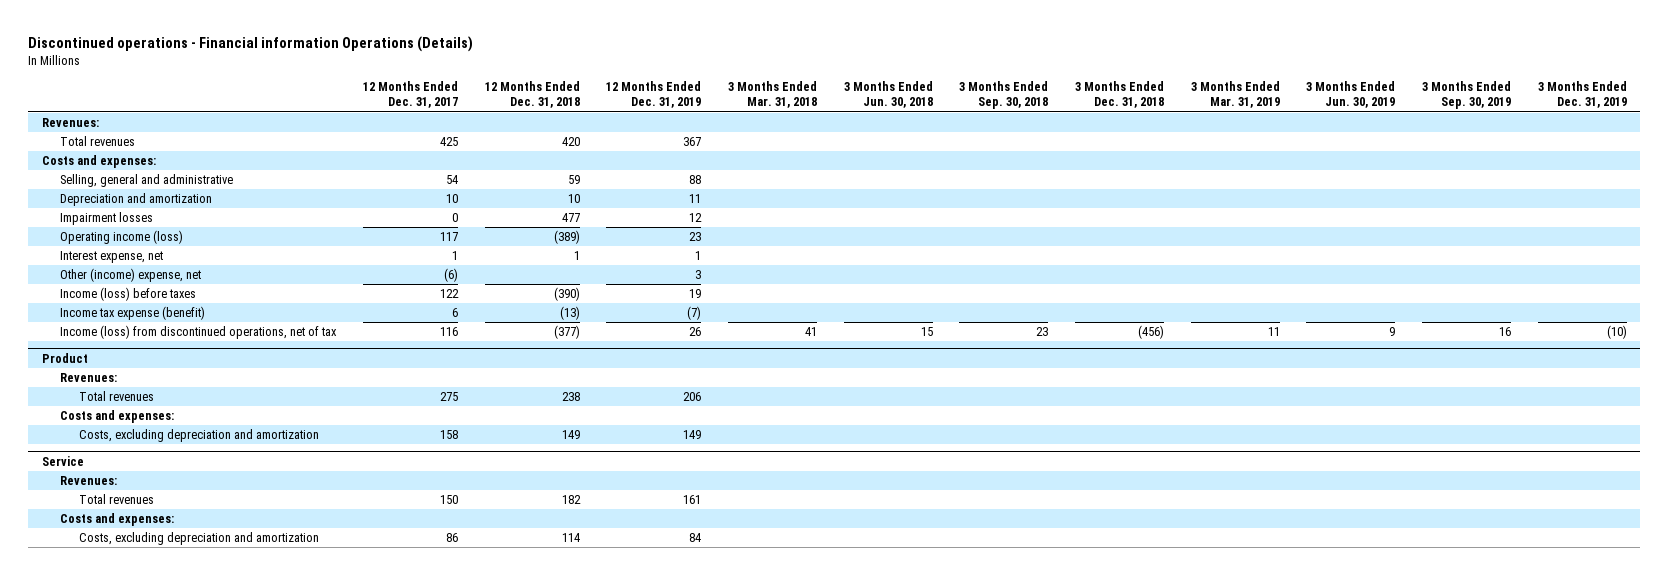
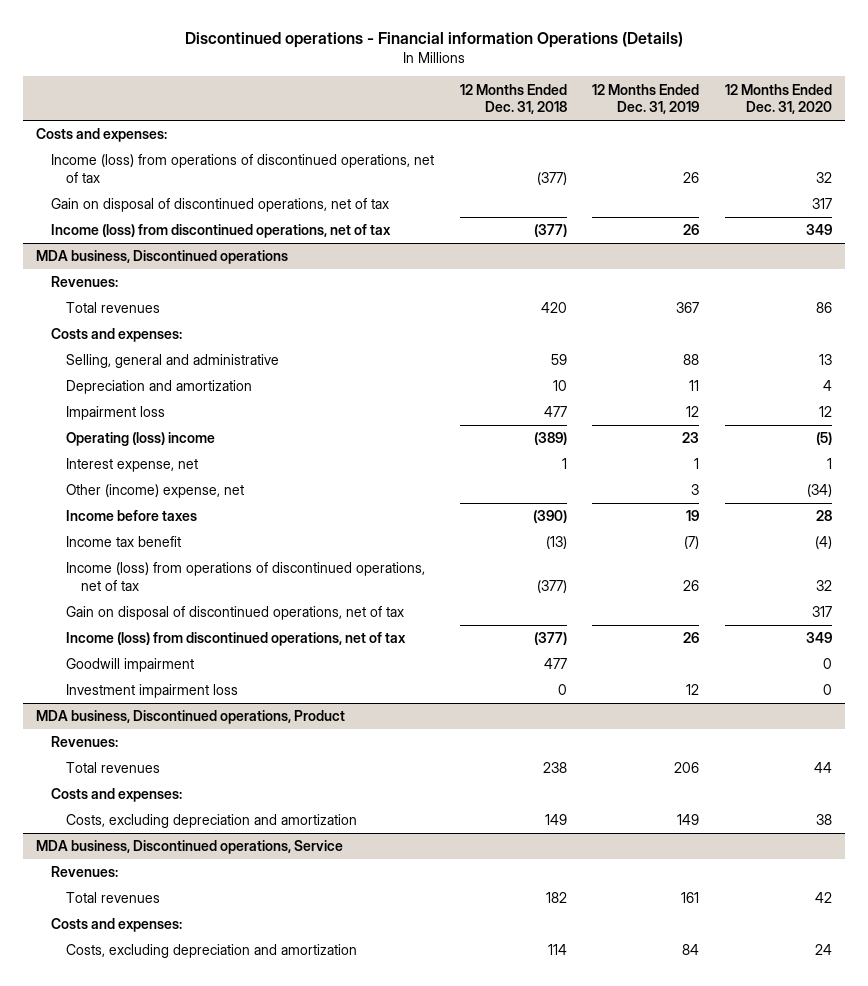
[362,81,458,109] 12 Months Ended Dec. 31, 2017 -> none
[727,81,817,109] 3 Months Ended Mar. 31, 2018 -> none
[843,81,933,109] 3 Months Ended Jun. 30, 2018 -> none
[959,81,1049,110] 3 Months Ended Sep. 30, 2018 -> none
[1074,81,1164,109] 3 Months Ended Dec. 31, 2018 -> none
[1190,81,1280,109] 3 Months Ended Mar. 31, 2019 -> none
[1306,81,1396,109] 3 Months Ended Jun. 30, 2019 -> none
[1421,81,1511,110] 3 Months Ended Sep. 30, 2019 -> none
[1537,81,1627,109] 3 Months Ended Dec. 31, 2019 -> none
none -> [725,83,833,115] 12 Months Ended Dec. 31, 2020
none -> [35,128,167,143] Costs and expenses:
none -> [50,154,434,183] Income (loss) from operations of discontinued operations, net of tax
none -> [50,198,389,213] Gain on disposal of discontinued operations, net of tax
none -> [50,224,391,239] Income (loss) from discontinued operations, net of tax
none -> [35,250,288,265] MDA business, Discontinued operations
[60,212,154,226] Impairment losses -> [65,406,165,421] Impairment loss
[60,230,184,245] Operating income (loss) -> [65,432,215,447] Operating (loss) income
[60,287,197,302] Income (loss) before taxes -> [65,510,197,522] Income before taxes
[60,306,206,321] Income tax expense (benefit) -> [65,536,181,548] Income tax benefit
none -> [65,562,425,591] Income (loss) from operations of discontinued operations, net of tax
none -> [65,606,404,621] Gain on disposal of discontinued operations, net of tax
[41,352,88,363] Product -> none
none -> [65,658,194,673] Goodwill impairment
none -> [65,684,238,699] Investment impairment loss
none -> [35,710,345,725] MDA business, Discontinued operations, Product
[41,455,84,466] Service -> none
none -> [35,840,343,855] MDA business, Discontinued operations, Service

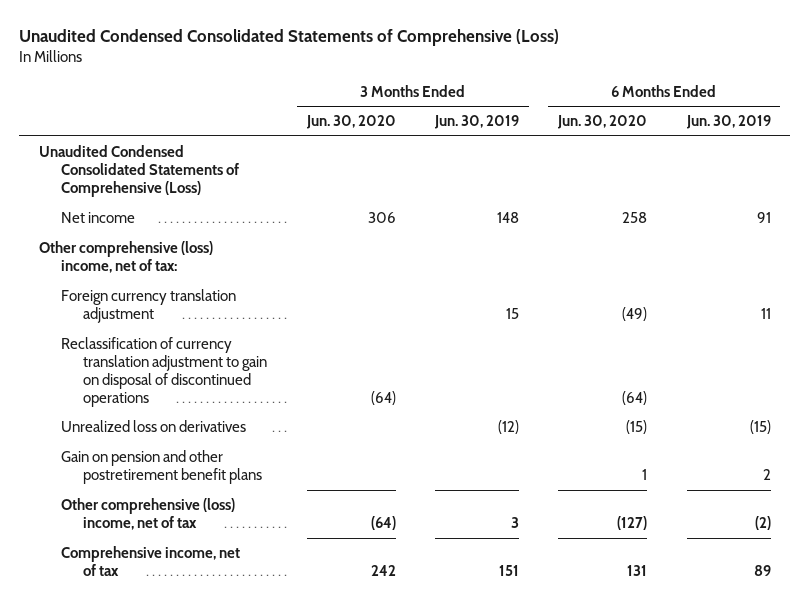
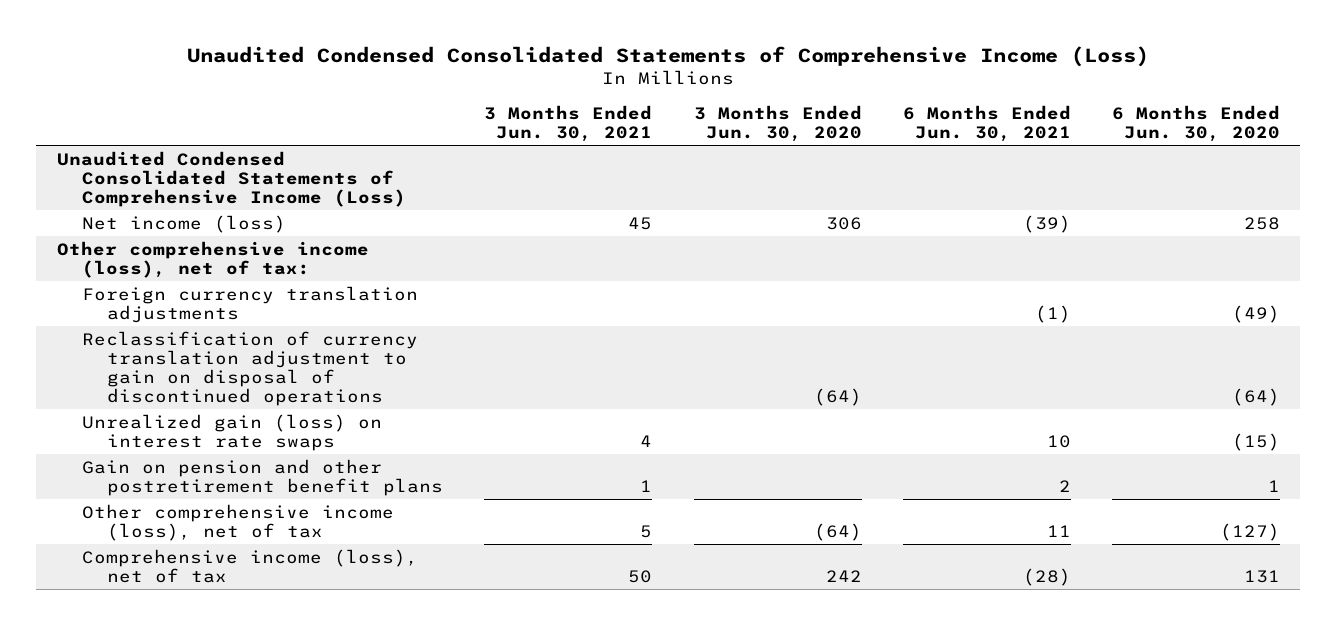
[19,28,560,46] Unaudited Condensed Consolidated Statements of Comprehensive (Loss) -> [187,45,1150,67] Unaudited Condensed Consolidated Statements of Comprehensive Income (Loss)
[433,115,519,130] Jun. 30, 2019 -> none
[685,115,771,130] Jun. 30, 2019 -> none
none -> [484,104,653,142] 3 Months Ended Jun. 30, 2021
none -> [902,104,1071,142] 6 Months Ended Jun. 30, 2021
[38,144,240,197] Unaudited Condensed Consolidated Statements of Comprehensive (Loss) -> [56,150,407,207] Unaudited Condensed Consolidated Statements of Comprehensive Income (Loss)
[61,211,136,223] Net income -> [82,214,287,233] Net income (loss)
[38,240,213,273] Other comprehensive (loss) income, net of tax: -> [56,240,369,278] Other comprehensive income (loss), net of tax:
[61,288,237,323] Foreign currency translation adjustment -> [82,285,419,323] Foreign currency translation adjustments
[61,419,247,432] Unrealized loss on derivatives -> [82,413,383,451] Unrealized gain (loss) on interest rate swaps
[61,497,236,530] Other comprehensive (loss) income, net of tax -> [82,503,395,541] Other comprehensive income (loss), net of tax
[61,545,241,576] Comprehensive income, net of tax -> [82,548,419,583] Comprehensive income (loss), net of tax

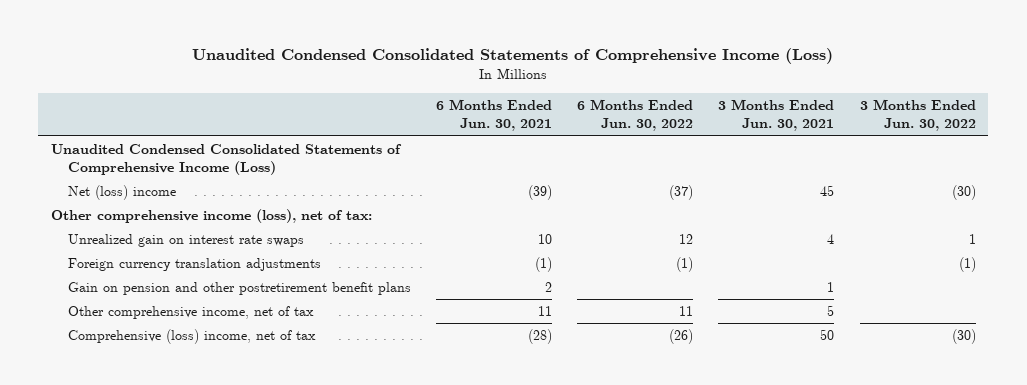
[693,104,862,142] 3 Months Ended Jun. 30, 2020 -> none
[1111,104,1280,142] 6 Months Ended Jun. 30, 2020 -> none
none -> [577,99,694,132] 6 Months Ended Jun. 30, 2022
none -> [859,99,976,132] 3 Months Ended Jun. 30, 2022
[82,214,287,233] Net income (loss) -> [67,184,176,200] Net (loss) income
none -> [67,233,304,247] Unrealized gain on interest rate swaps
[82,330,419,406] Reclassification of currency translation adjustment to gain on disposal of discontinued operations -> none
[82,413,383,451] Unrealized gain (loss) on interest rate swaps -> none
[82,503,395,541] Other comprehensive income (loss), net of tax -> [67,305,314,319] Other comprehensive income, net of tax
[82,548,419,583] Comprehensive income (loss), net of tax -> [67,328,316,344] Comprehensive (loss) income, net of tax

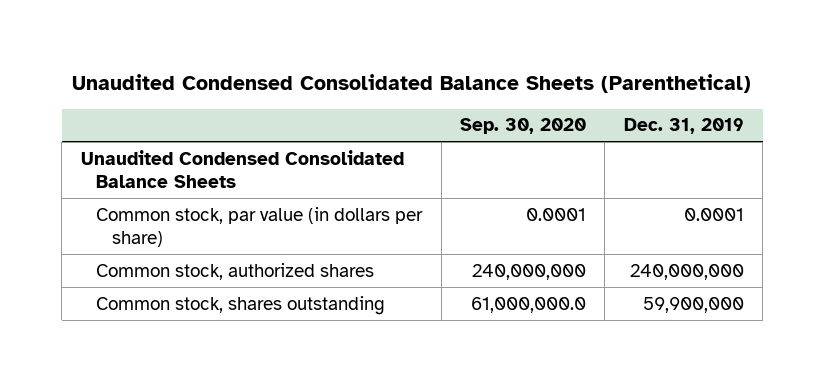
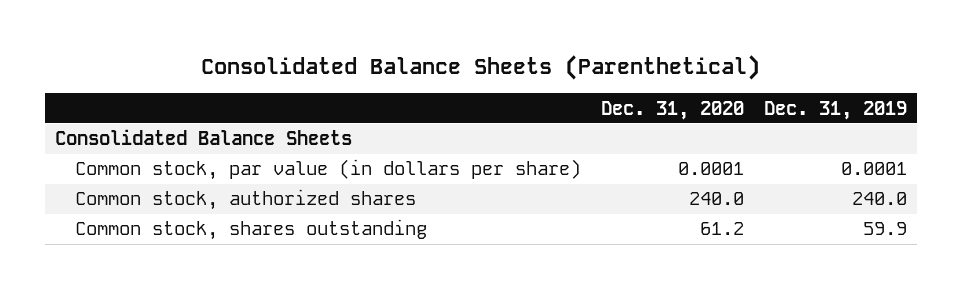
[72,74,752,94] Unaudited Condensed Consolidated Balance Sheets (Parenthetical) -> [200,55,760,81] Consolidated Balance Sheets (Parenthetical)
[460,118,587,135] Sep. 30, 2020 -> none
none -> [600,100,744,120] Dec. 31, 2020
[80,149,404,188] Unaudited Condensed Consolidated Balance Sheets -> [55,129,353,146] Consolidated Balance Sheets
[629,263,744,280] 240,000,000 -> [851,192,907,206] 240.0
[642,296,744,313] 59,900,000 -> [862,222,907,236] 59.9

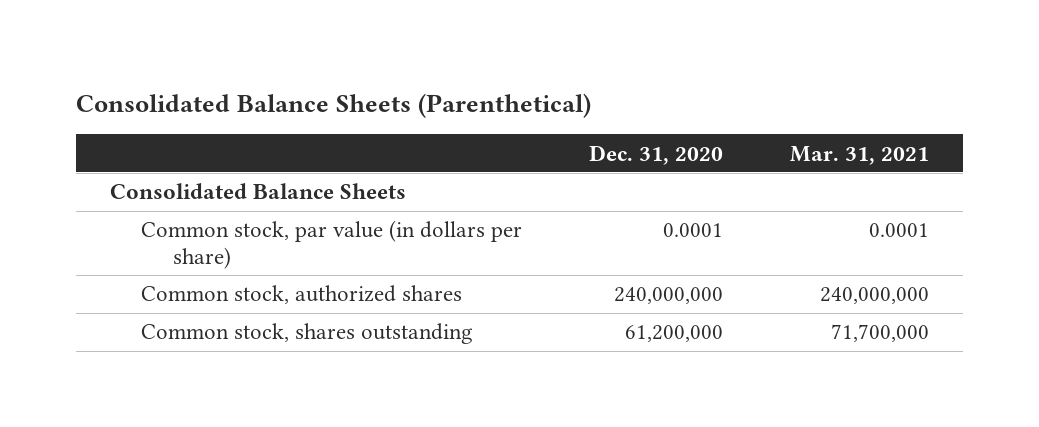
[763,100,907,120] Dec. 31, 2019 -> none
none -> [790,145,930,165] Mar. 31, 2021
[688,192,744,206] 240.0 -> [614,287,724,305] 240,000,000
[699,222,744,236] 61.2 -> [625,325,724,343] 61,200,000

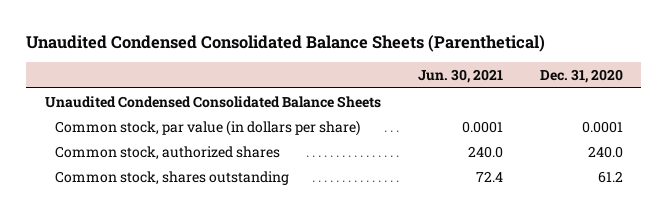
[76,92,592,118] Consolidated Balance Sheets (Parenthetical) -> [26,35,546,53] Unaudited Condensed Consolidated Balance Sheets (Parenthetical)
[790,145,930,165] Mar. 31, 2021 -> none
none -> [417,69,503,84] Jun. 30, 2021
[109,183,406,200] Consolidated Balance Sheets -> [44,95,381,108] Unaudited Condensed Consolidated Balance Sheets
[614,287,724,305] 240,000,000 -> [587,145,623,158] 240.0
[625,325,724,343] 61,200,000 -> [597,170,623,183] 61.2

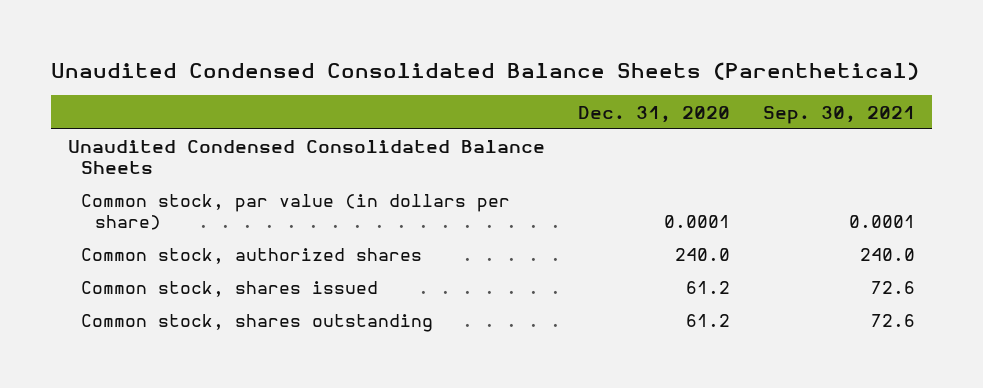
[417,69,503,84] Jun. 30, 2021 -> none
none -> [763,105,916,124] Sep. 30, 2021
none -> [81,281,379,298] Common stock, shares issued

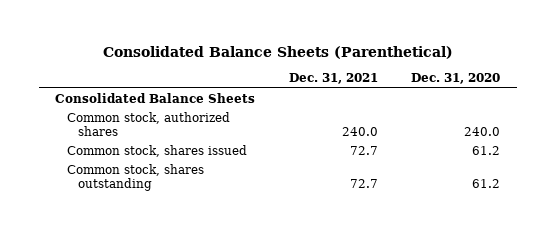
[50,61,919,80] Unaudited Condensed Consolidated Balance Sheets (Parenthetical) -> [102,45,453,59] Consolidated Balance Sheets (Parenthetical)
[763,105,916,124] Sep. 30, 2021 -> none
none -> [288,73,378,85] Dec. 31, 2021
[81,194,511,230] Common stock, par value (in dollars per share) -> none
[67,140,545,174] Unaudited Condensed Consolidated Balance Sheets -> [55,92,256,103] Consolidated Balance Sheets

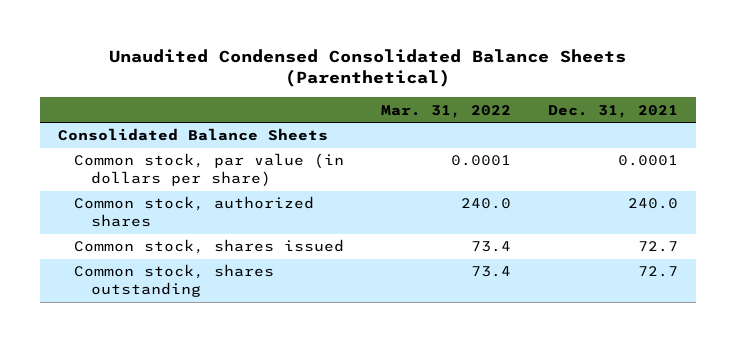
[102,45,453,59] Consolidated Balance Sheets (Parenthetical) -> [108,48,626,88] Unaudited Condensed Consolidated Balance Sheets (Parenthetical)
[411,73,501,85] Dec. 31, 2020 -> none
none -> [380,104,511,118] Mar. 31, 2022
none -> [74,153,345,188] Common stock, par value (in dollars per share)

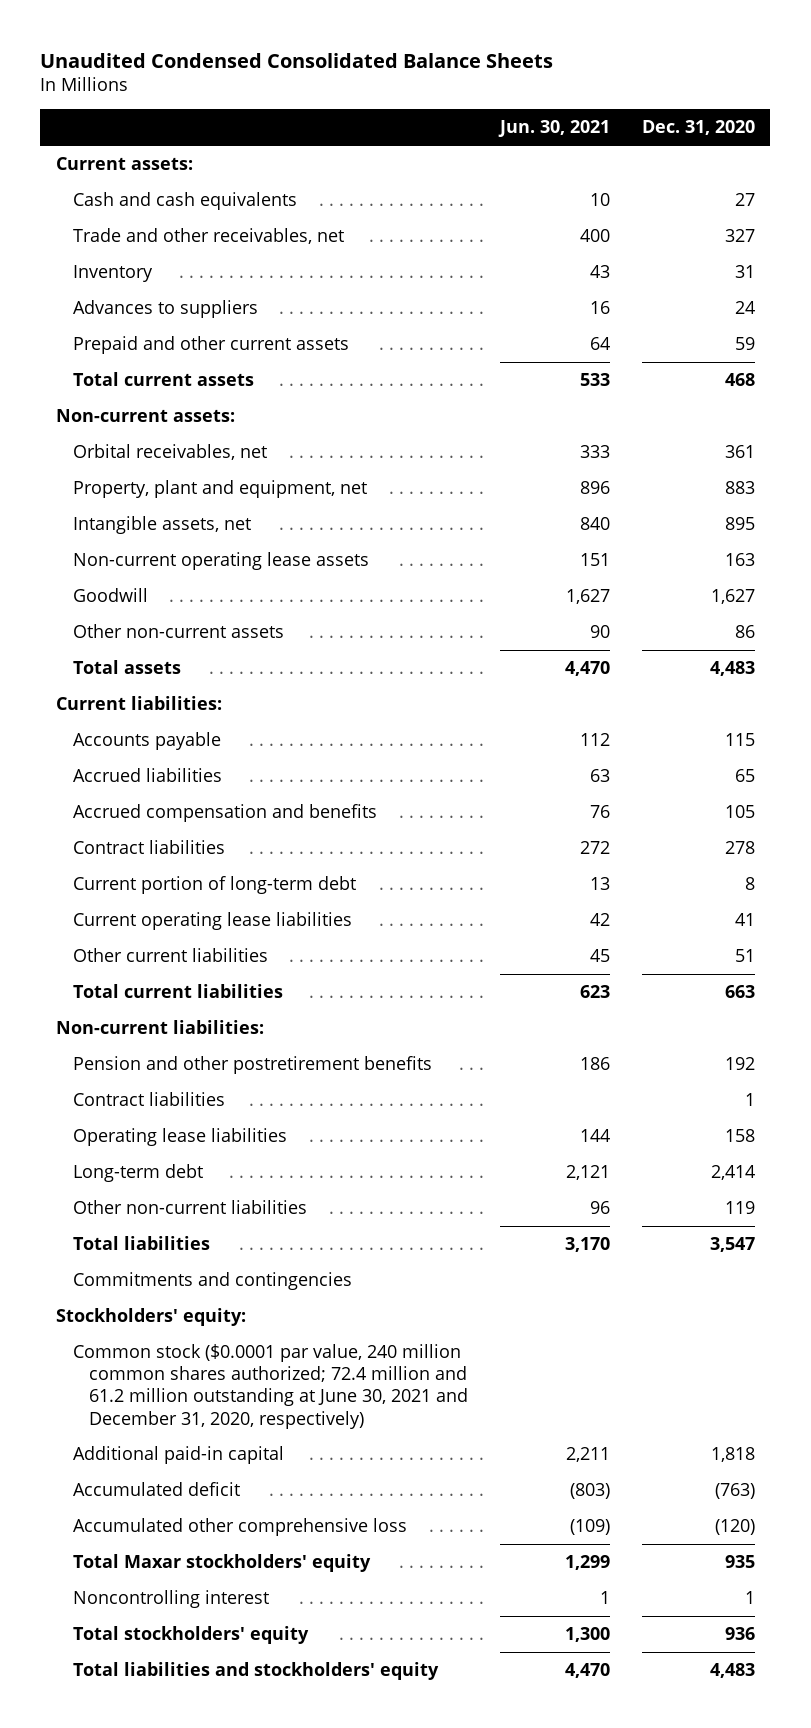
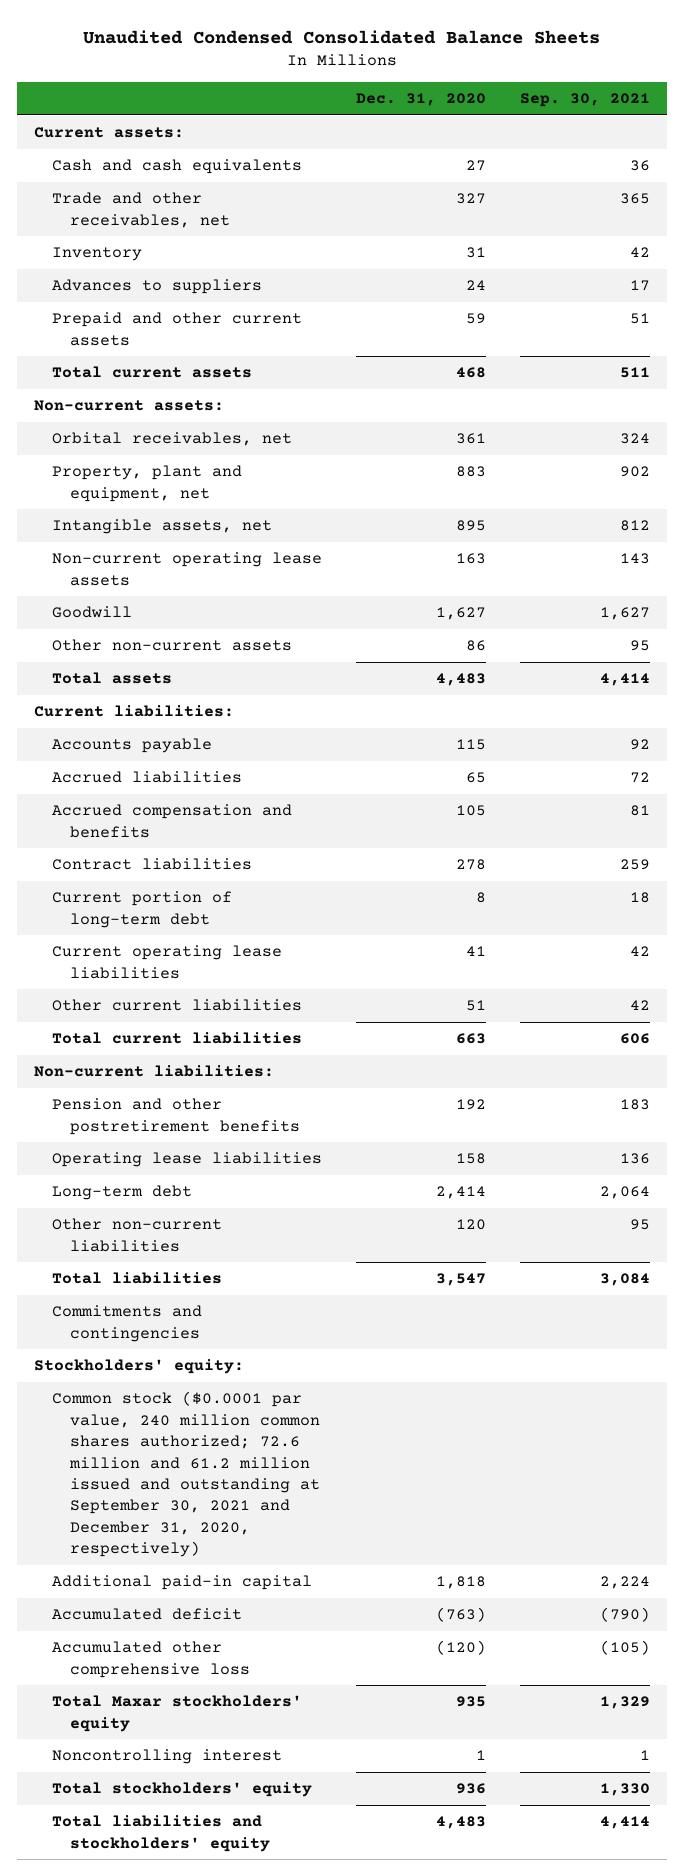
[497,120,610,138] Jun. 30, 2021 -> none
none -> [519,93,650,108] Sep. 30, 2021
[72,1092,225,1107] Contract liabilities -> none
[724,1201,755,1215] 119 -> [455,1219,486,1231] 120
[72,1344,468,1429] Common stock ($0.0001 par value, 240 million common shares authorized; 72.4 million and 61.2 million outstanding at June 30, 2021 and December 31, 2020, respectively) -> [52,1391,320,1558] Common stock ($0.0001 par value, 240 million common shares authorized; 72.6 million and 61.2 million issued and outstanding at September 30, 2021 and December 31, 2020, respectively)

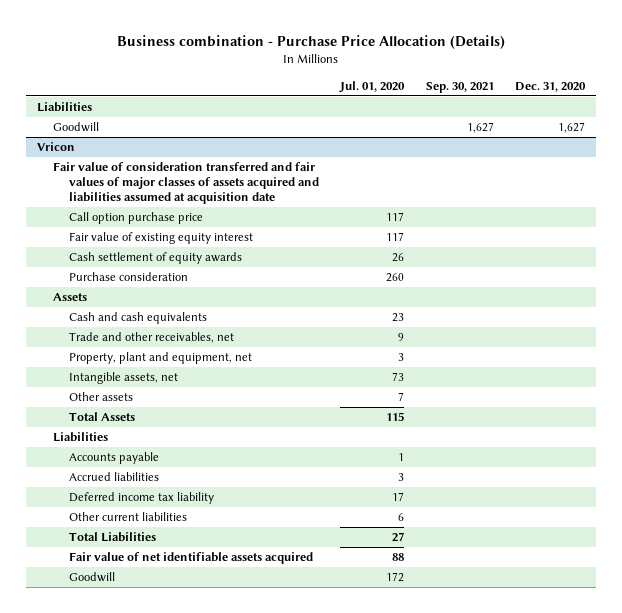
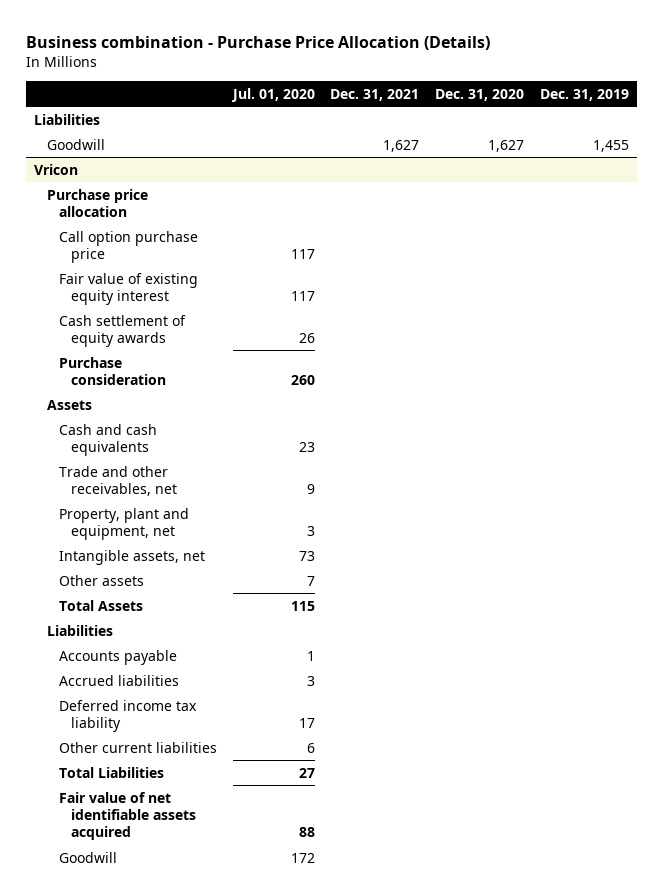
[425,81,494,93] Sep. 30, 2021 -> none
none -> [330,88,420,101] Dec. 31, 2021
none -> [540,88,630,101] Dec. 31, 2019
[53,162,319,204] Fair value of consideration transferred and fair values of major classes of assets acquired and liabilities assumed at acquisition date -> [46,188,148,218] Purchase price allocation

